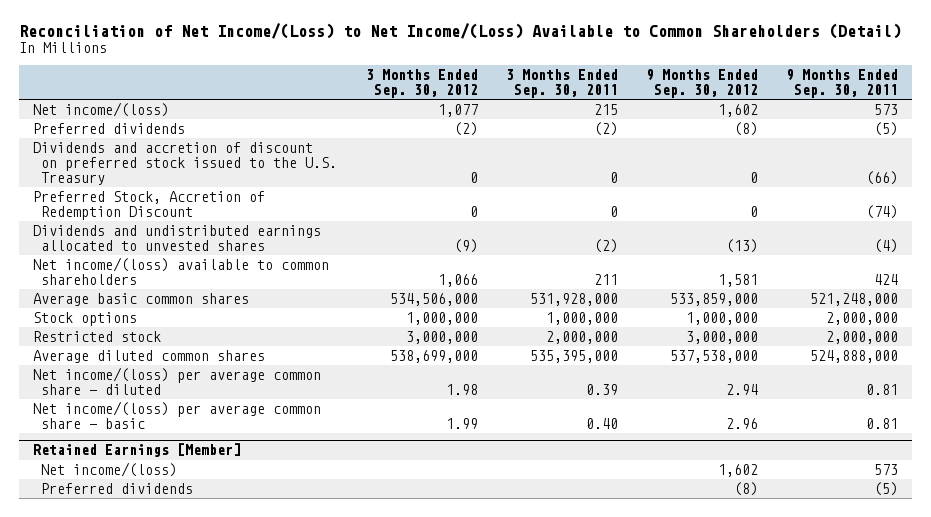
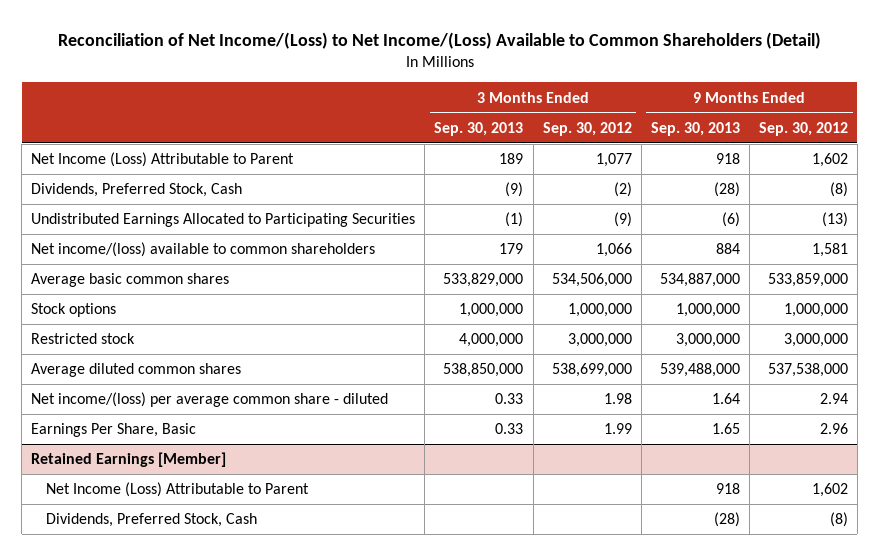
[505,69,618,99] 3 Months Ended Sep. 30, 2011 -> none
[786,69,899,99] 9 Months Ended Sep. 30, 2011 -> none
none -> [434,121,524,136] Sep. 30, 2013
none -> [650,121,740,136] Sep. 30, 2013
[32,142,338,185] Dividends and accretion of discount on preferred stock issued to the U.S. Treasury -> none
[32,191,265,220] Preferred Stock, Accretion of Redemption Discount -> none
[32,102,169,118] Net income/(loss) -> [31,152,295,168] Net Income (Loss) Attributable to Parent
[32,123,185,135] Preferred dividends -> [31,183,243,198] Dividends, Preferred Stock, Cash
[32,225,321,251] Dividends and undistributed earnings allocated to unvested shares -> [31,213,416,228] Undistributed Earnings Allocated to Participating Securities
[32,401,321,429] Net income/(loss) per average common share - basic -> [31,423,197,438] Earnings Per Share, Basic
[41,462,178,478] Net income/(loss) -> [46,482,310,498] Net Income (Loss) Attributable to Parent
[41,483,194,495] Preferred dividends -> [46,513,258,528] Dividends, Preferred Stock, Cash

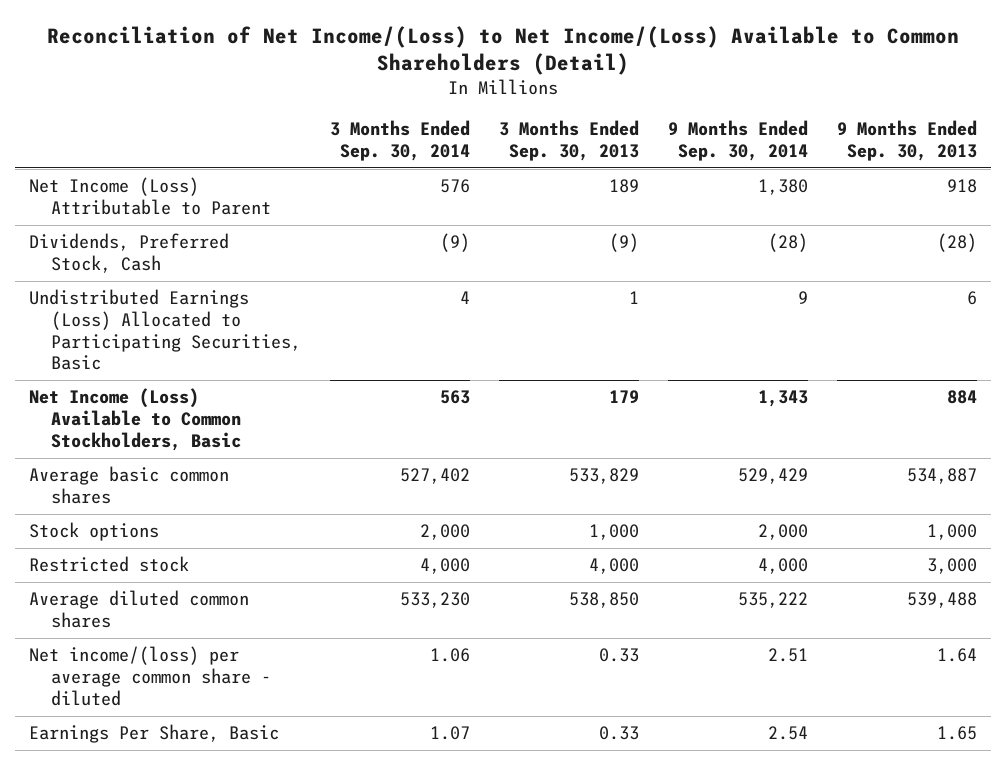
[542,121,632,136] Sep. 30, 2012 -> none
[758,121,848,136] Sep. 30, 2012 -> none
none -> [330,120,471,162] 3 Months Ended Sep. 30, 2014
none -> [668,120,809,162] 9 Months Ended Sep. 30, 2014
[31,213,416,228] Undistributed Earnings Allocated to Participating Securities -> [29,289,302,371] Undistributed Earnings (Loss) Allocated to Participating Securities, Basic
[505,212,524,228] (1) -> [629,291,640,305] 1
[721,212,740,228] (6) -> [966,291,977,306] 6
[31,242,376,258] Net income/(loss) available to common shareholders -> [29,388,242,451] Net Income (Loss) Available to Common Stockholders, Basic
[443,273,524,288] 533,829,000 -> [569,468,640,485] 533,829
[659,273,740,288] 534,887,000 -> [906,468,977,485] 534,887
[459,303,524,318] 1,000,000 -> [589,524,640,541] 1,000
[675,303,740,318] 1,000,000 -> [926,524,977,541] 1,000
[459,333,524,348] 4,000,000 -> [589,558,640,575] 4,000
[675,333,740,348] 3,000,000 -> [926,558,977,575] 3,000
[443,363,524,378] 538,850,000 -> [569,592,640,609] 538,850
[659,363,740,378] 539,488,000 -> [906,592,977,609] 539,488
[31,452,227,468] Retained Earnings [Member] -> none
[46,482,310,498] Net Income (Loss) Attributable to Parent -> none
[46,513,258,528] Dividends, Preferred Stock, Cash -> none

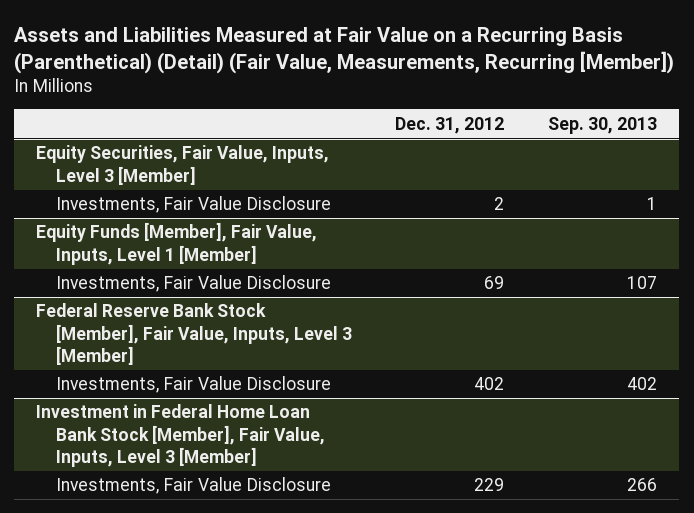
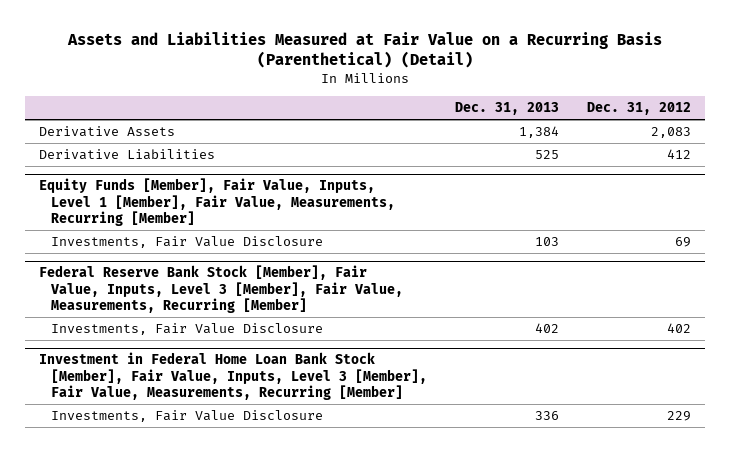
[14,26,675,74] Assets and Liabilities Measured at Fair Value on a Recurring Basis (Parenthetical) (Detail) (Fair Value, Measurements, Recurring [Member]) -> [66,32,662,69] Assets and Liabilities Measured at Fair Value on a Recurring Basis (Parenthetical) (Detail)
[548,116,658,134] Sep. 30, 2013 -> none
none -> [455,102,560,116] Dec. 31, 2013
[36,145,330,185] Equity Securities, Fair Value, Inputs, Level 3 [Member] -> none
[55,196,331,214] Investments, Fair Value Disclosure -> none
none -> [38,126,175,138] Derivative Assets
none -> [38,149,215,161] Derivative Liabilities
[36,222,318,265] Equity Funds [Member], Fair Value, Inputs, Level 1 [Member] -> [38,178,396,227] Equity Funds [Member], Fair Value, Inputs, Level 1 [Member], Fair Value, Measurements, Recurring [Member]
[36,303,352,366] Federal Reserve Bank Stock [Member], Fair Value, Inputs, Level 3 [Member] -> [38,265,404,314] Federal Reserve Bank Stock [Member], Fair Value, Inputs, Level 3 [Member], Fair Value, Measurements, Recurring [Member]
[36,404,325,468] Investment in Federal Home Loan Bank Stock [Member], Fair Value, Inputs, Level 3 [Member] -> [38,352,428,401] Investment in Federal Home Loan Bank Stock [Member], Fair Value, Inputs, Level 3 [Member], Fair Value, Measurements, Recurring [Member]

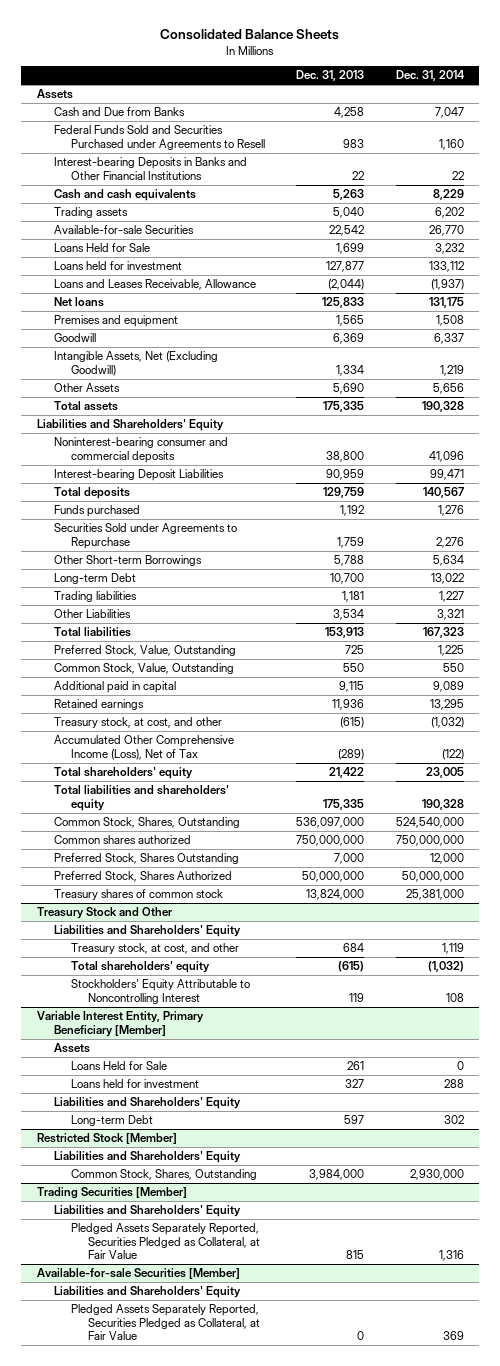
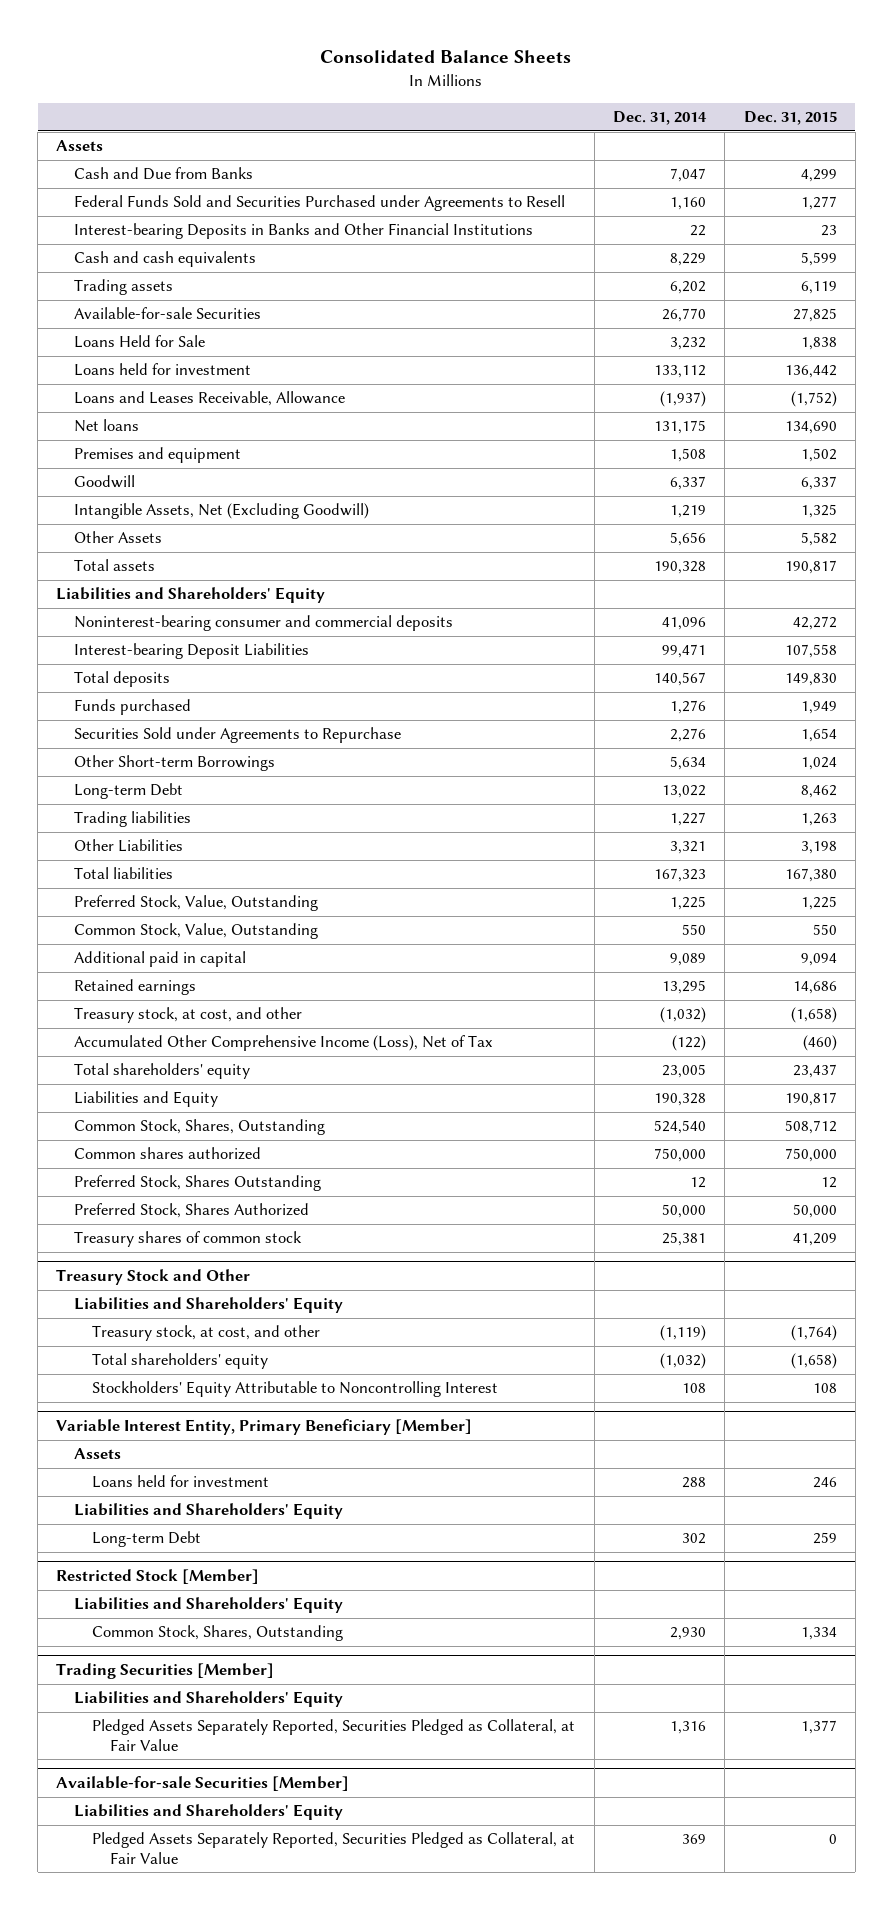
[296,70,365,82] Dec. 31, 2013 -> none
none -> [743,110,837,125] Dec. 31, 2015
[53,785,229,811] Total liabilities and shareholders' equity -> [74,1091,219,1108] Liabilities and Equity
[395,817,464,829] 524,540,000 -> [653,1120,706,1135] 524,540
[395,835,464,847] 750,000,000 -> [653,1148,706,1163] 750,000
[429,853,464,865] 12,000 -> [689,1177,706,1189] 12
[401,871,464,883] 50,000,000 -> [661,1204,706,1219] 50,000
[405,889,464,901] 25,381,000 -> [661,1232,706,1247] 25,381
[441,943,464,955] 1,119 -> [659,1325,706,1342] (1,119)
[71,1061,168,1071] Loans Held for Sale -> none
[409,1169,464,1181] 2,930,000 -> [669,1627,706,1641] 2,930

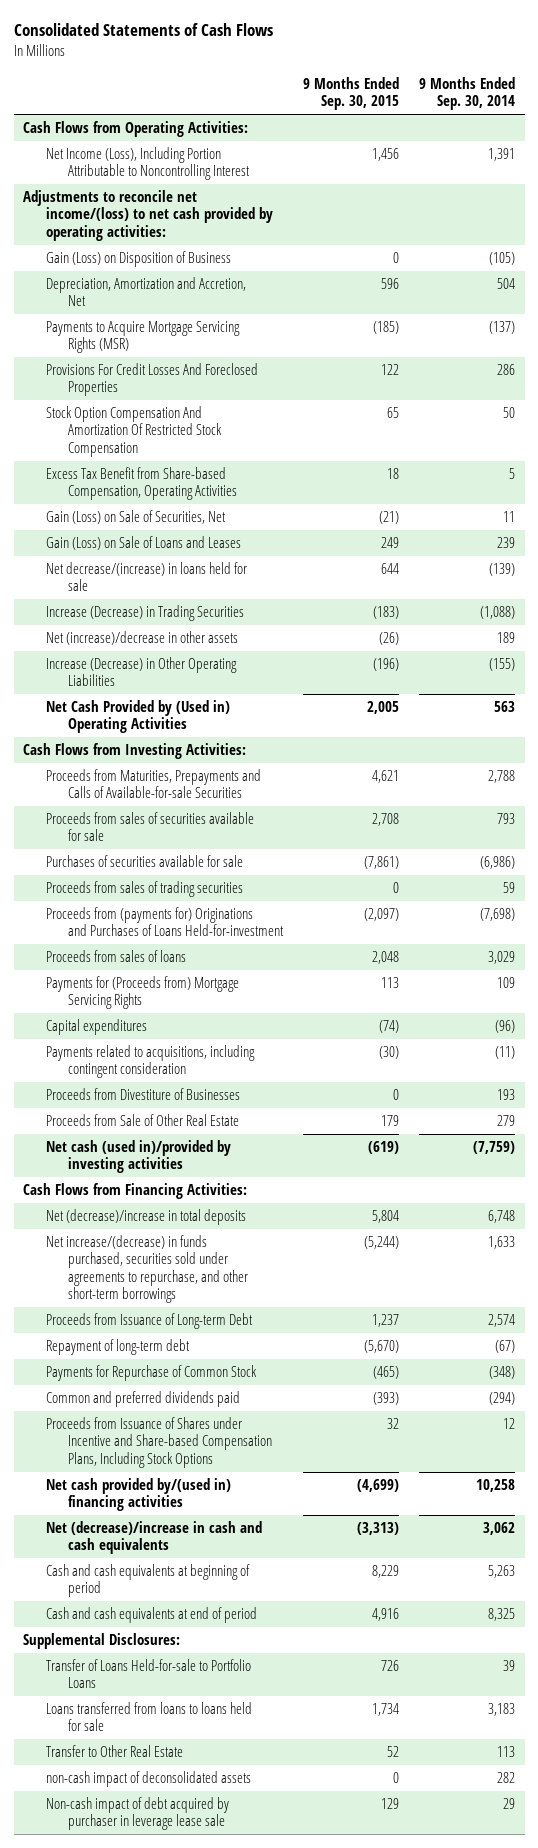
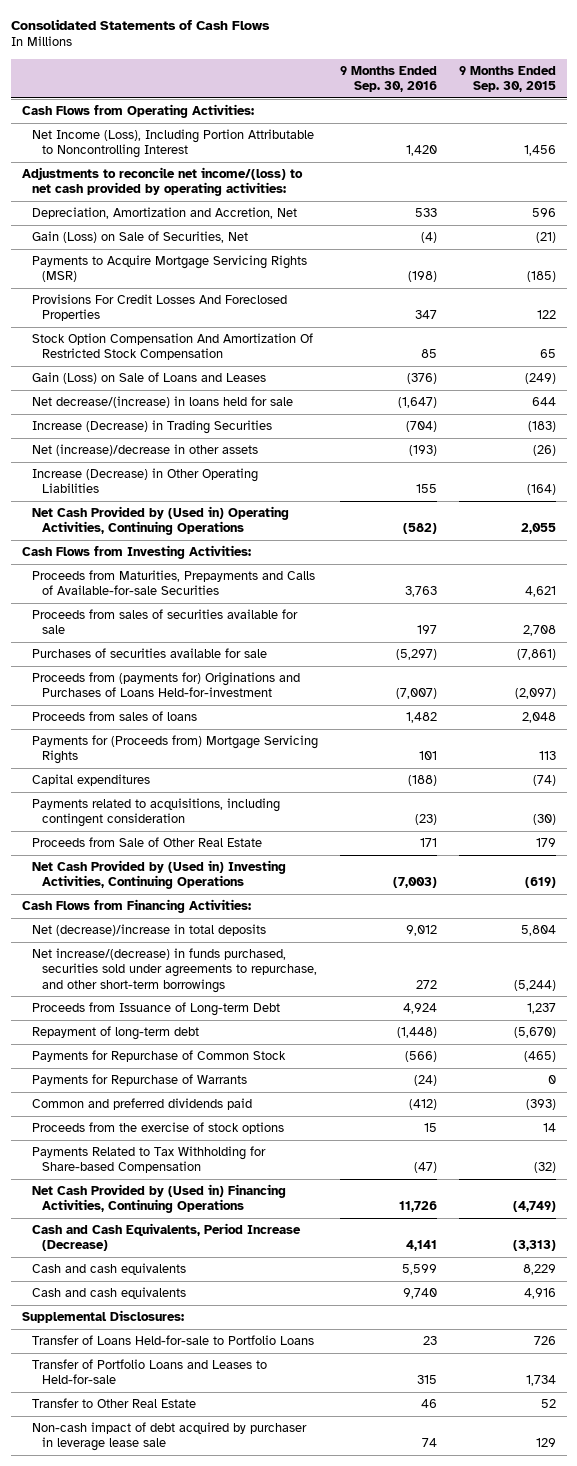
[418,77,515,111] 9 Months Ended Sep. 30, 2014 -> none
none -> [339,65,437,93] 9 Months Ended Sep. 30, 2016
[45,251,231,268] Gain (Loss) on Disposition of Business -> none
[45,510,226,525] Gain (Loss) on Sale of Securities, Net -> [31,231,248,244] Gain (Loss) on Sale of Securities, Net
[45,467,238,501] Excess Tax Benefit from Share-based Compensation, Operating Activities -> none
[380,537,399,549] 249 -> [524,373,556,385] (249)
[372,658,399,672] (196) -> [526,484,556,496] (164)
[45,700,230,734] Net Cash Provided by (Used in) Operating Activities -> [31,506,289,536] Net Cash Provided by (Used in) Operating Activities, Continuing Operations
[366,701,399,715] 2,005 -> [520,523,556,535] 2,055
[45,881,243,898] Proceeds from sales of trading securities -> none
[45,1088,240,1101] Proceeds from Divestiture of Businesses -> none
[45,1140,231,1174] Net cash (used in)/provided by investing activities -> [31,860,286,890] Net Cash Provided by (Used in) Investing Activities, Continuing Operations
none -> [31,1074,247,1087] Payments for Repurchase of Warrants
[45,1417,273,1468] Proceeds from Issuance of Shares under Incentive and Share-based Compensation Plans, Including Stock Options -> none
none -> [31,1122,284,1135] Proceeds from the exercise of stock options
none -> [31,1146,266,1174] Payments Related to Tax Withholding for Share-based Compensation
[45,1478,231,1512] Net cash provided by/(used in) financing activities -> [31,1184,286,1214] Net Cash Provided by (Used in) Financing Activities, Continuing Operations
[356,1479,399,1493] (4,699) -> [512,1201,556,1213] (4,749)
[45,1521,262,1555] Net (decrease)/increase in cash and cash equivalents -> [31,1223,301,1252] Cash and Cash Equivalents, Period Increase (Decrease)
[45,1564,250,1598] Cash and cash equivalents at beginning of period -> [31,1263,186,1276] Cash and cash equivalents
[45,1607,257,1624] Cash and cash equivalents at end of period -> [31,1287,186,1300] Cash and cash equivalents
[45,1702,252,1732] Loans transferred from loans to loans held for sale -> [31,1359,267,1385] Transfer of Portfolio Loans and Leases to Held-for-sale
[45,1771,251,1788] non-cash impact of deconsolidated assets -> none

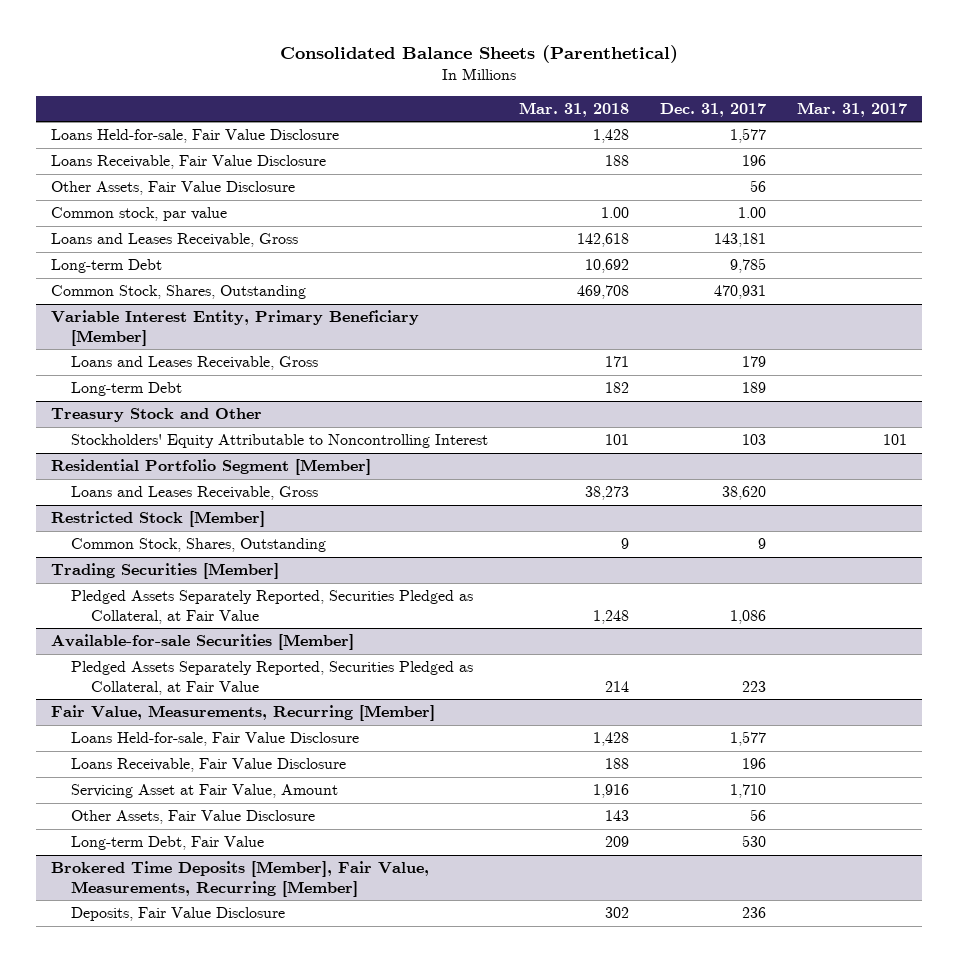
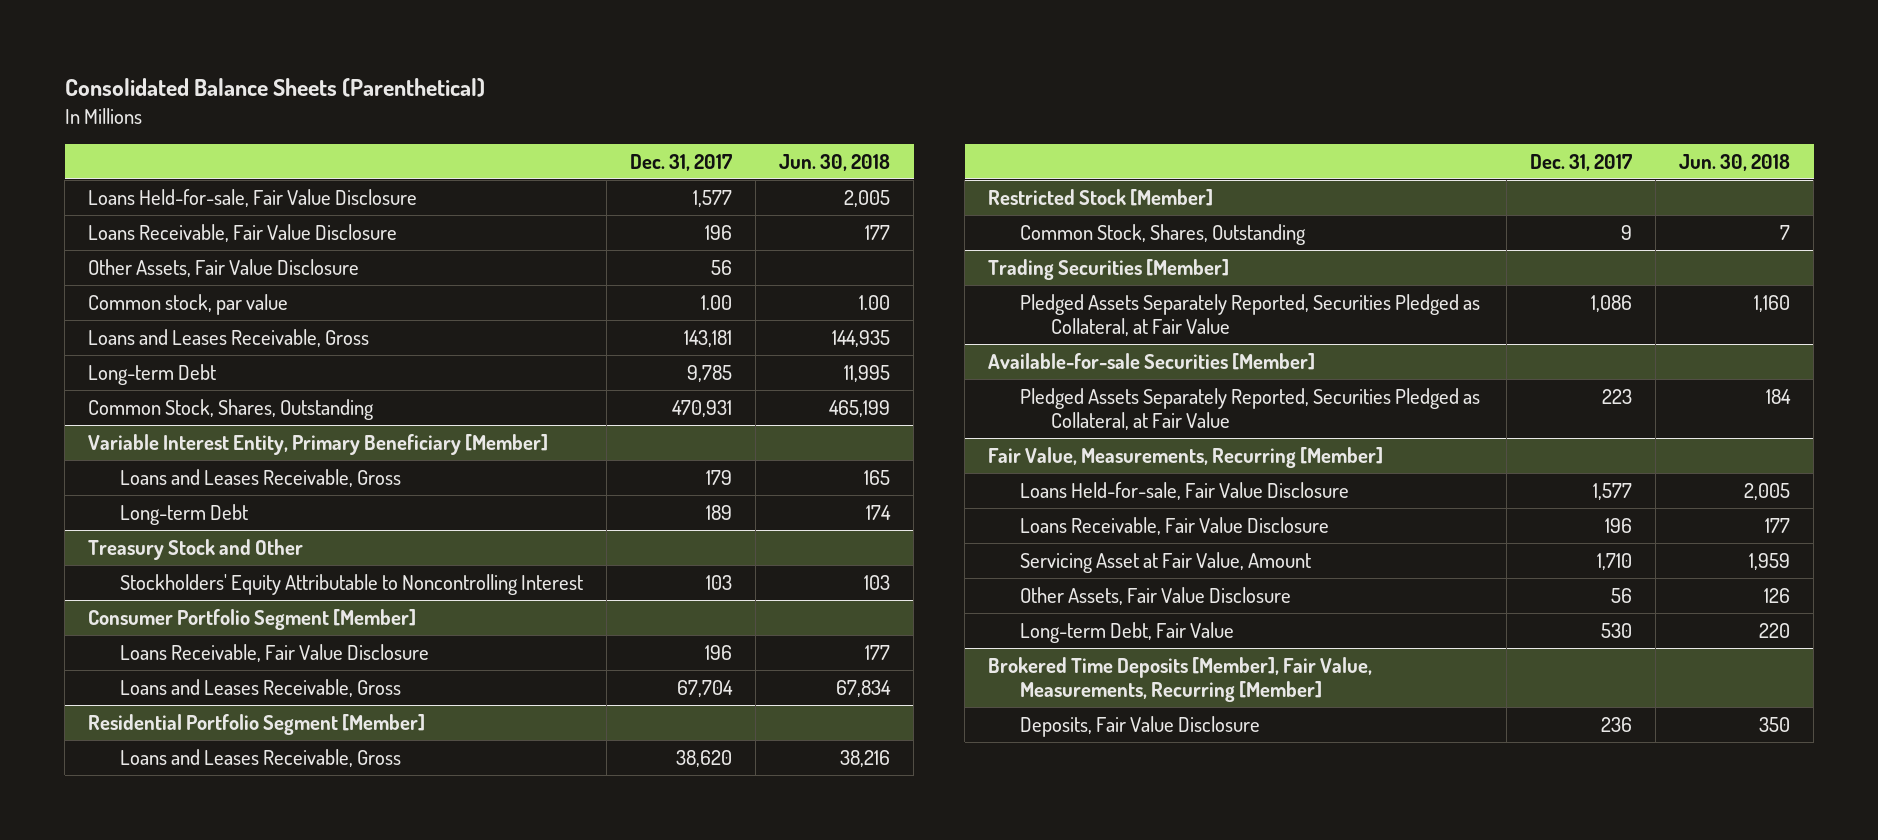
[518,101,629,117] Mar. 31, 2018 -> none
[796,101,907,117] Mar. 31, 2017 -> none
none -> [779,153,891,171] Jun. 30, 2018
none -> [88,608,417,630] Consumer Portfolio Segment [Member]
none -> [119,643,429,662] Loans Receivable, Fair Value Disclosure
none -> [119,678,401,697] Loans and Leases Receivable, Gross

